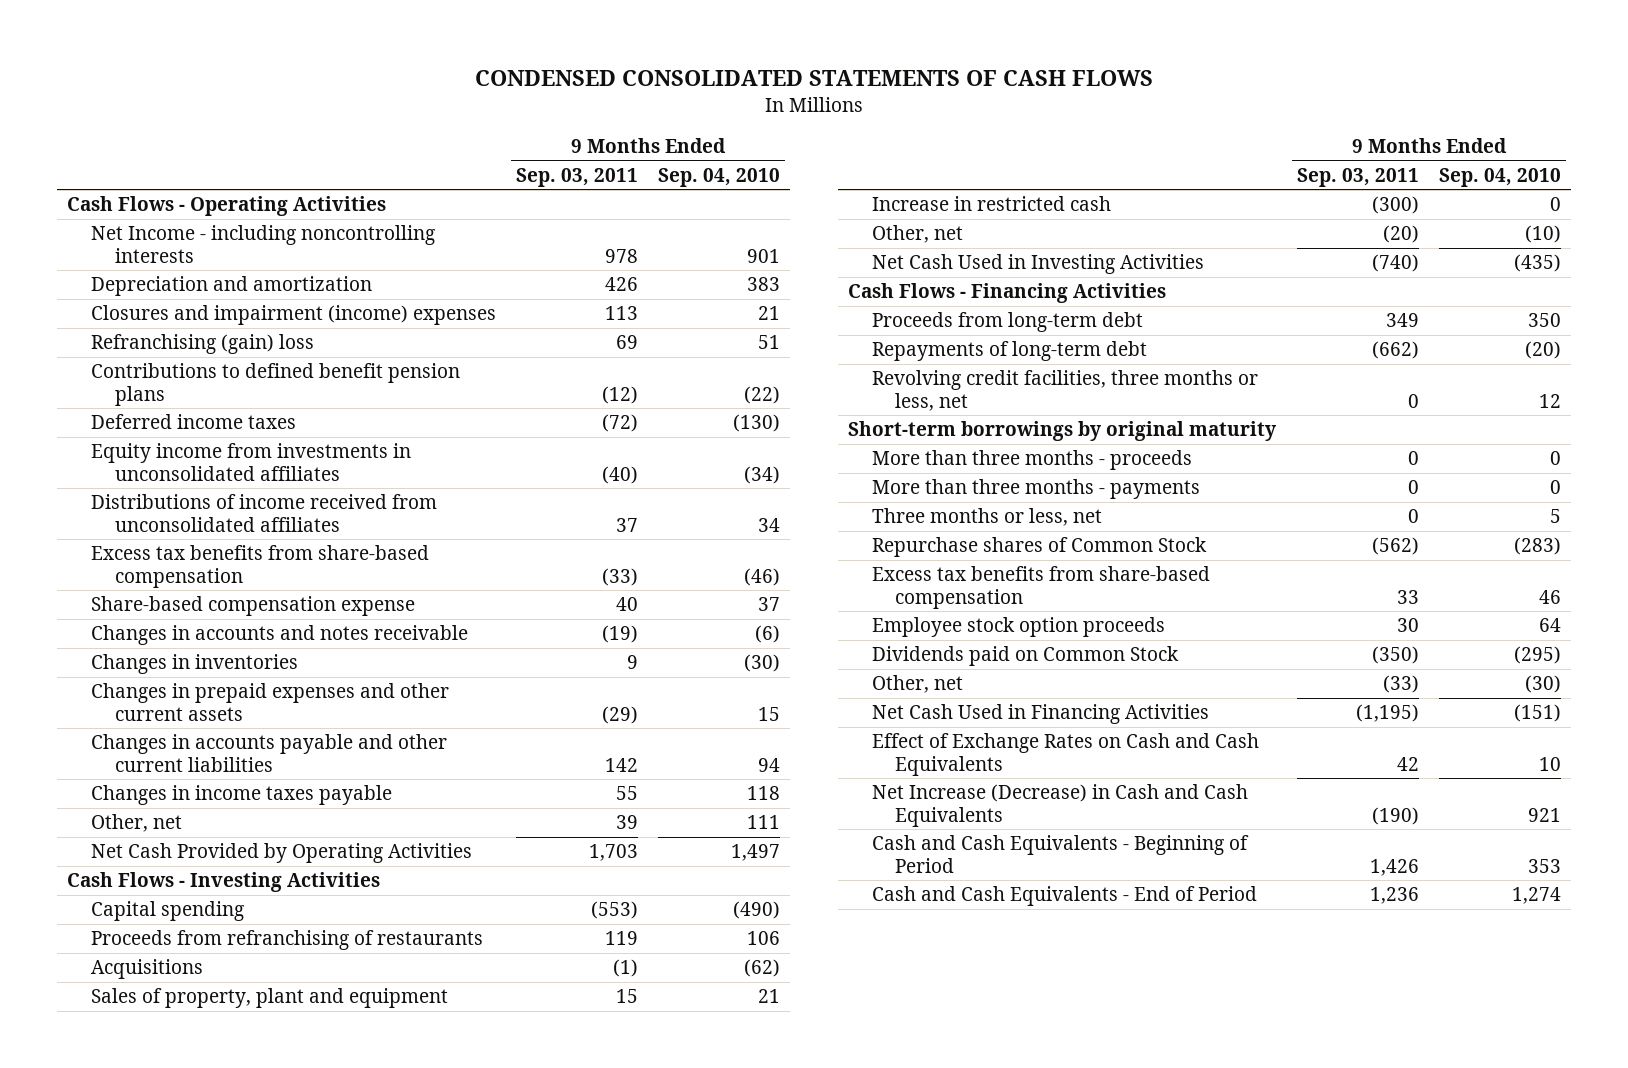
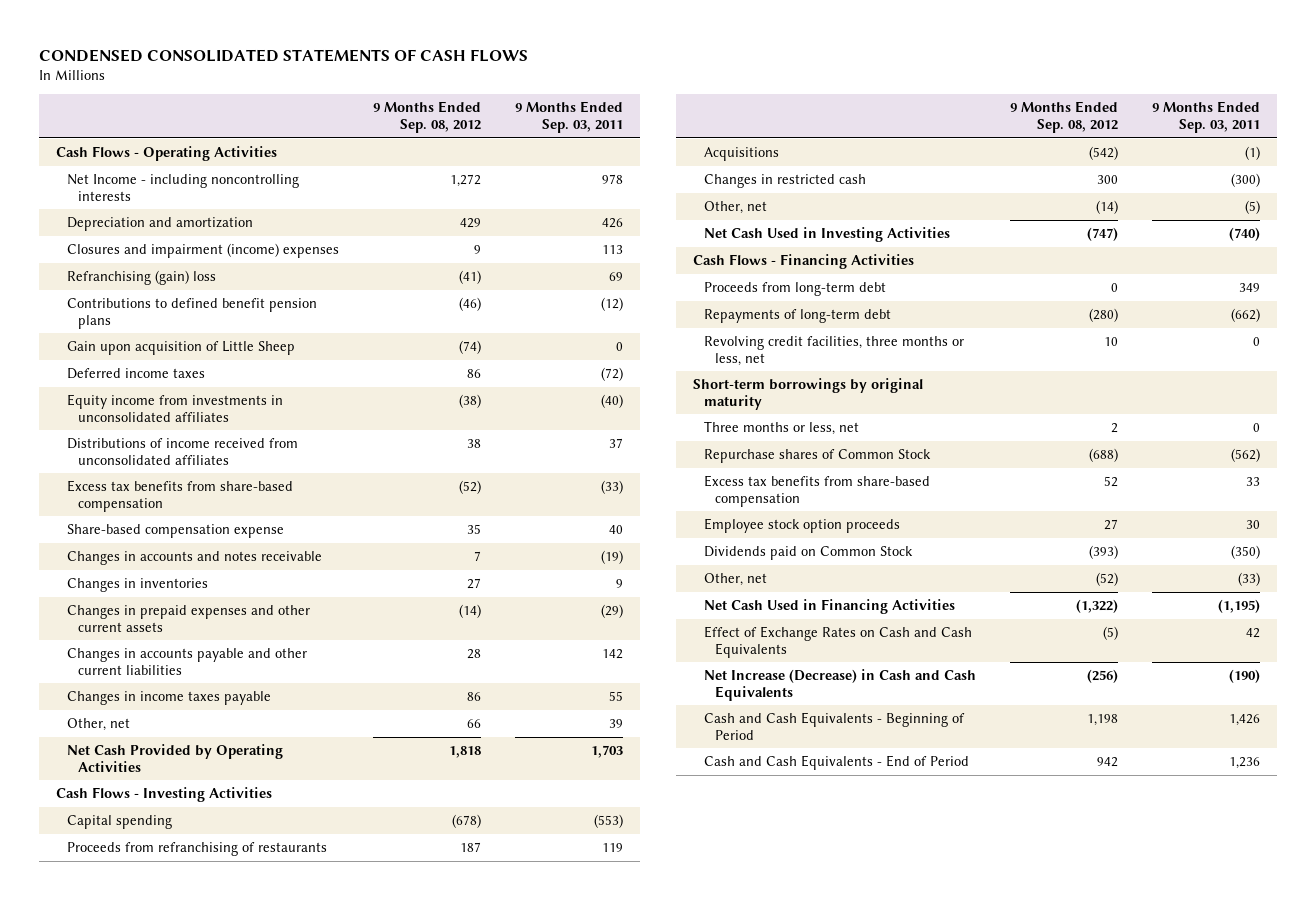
[657,167,780,187] Sep. 04, 2010 -> none
none -> [372,101,481,133] 9 Months Ended Sep. 08, 2012
none -> [66,341,295,356] Gain upon acquisition of Little Sheep
[90,988,448,1009] Sales of property, plant and equipment -> none
[871,196,1111,212] Increase in restricted cash -> [703,174,866,189] Changes in restricted cash
[1382,225,1419,244] (20) -> [1245,200,1261,215] (5)
[871,450,1192,471] More than three months - proceeds -> none
[871,479,1200,500] More than three months - payments -> none

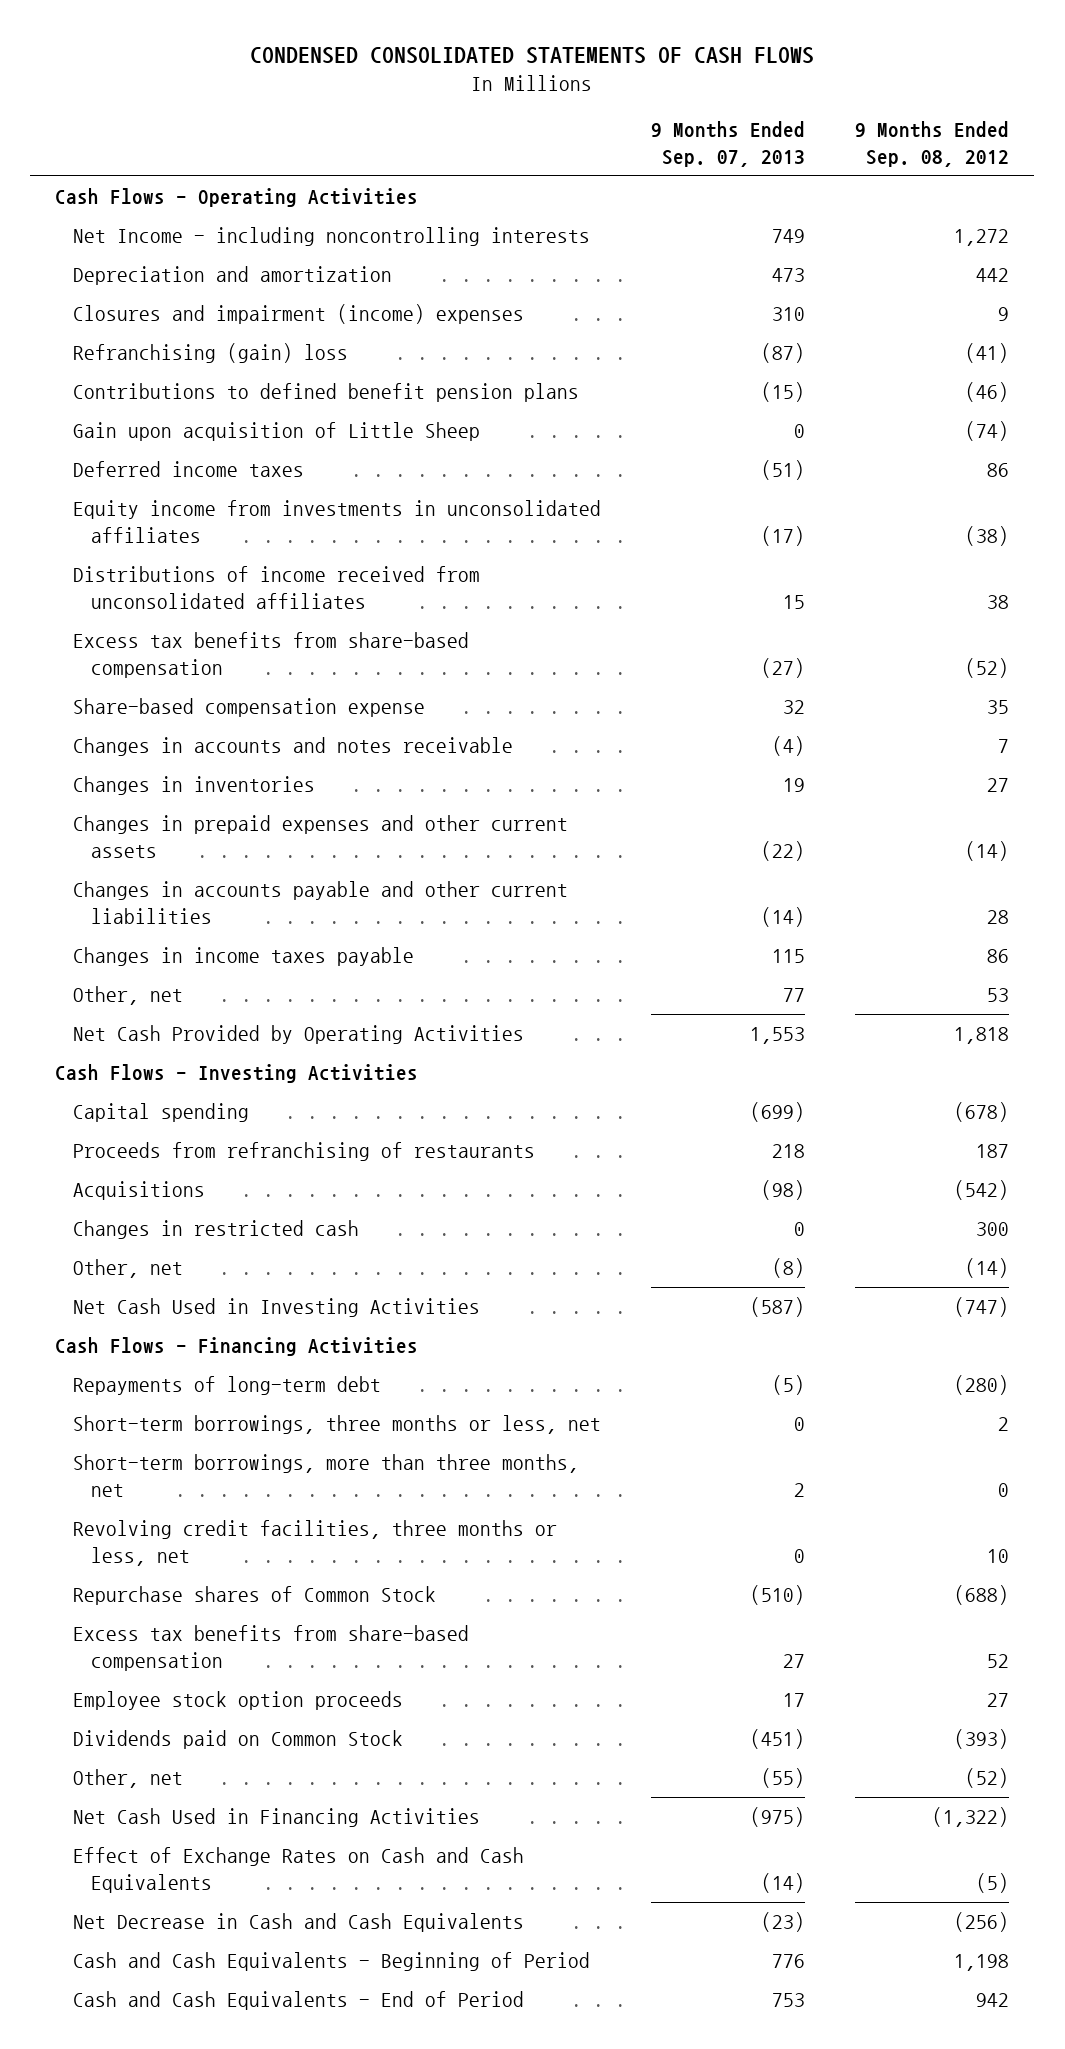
[514,101,623,133] 9 Months Ended Sep. 03, 2011 -> none
none -> [651,121,806,167] 9 Months Ended Sep. 07, 2013
[459,218,481,229] 429 -> [976,268,1010,283] 442
[466,719,481,729] 66 -> [987,988,1010,1003] 53
[703,282,886,297] Proceeds from long-term debt -> none
none -> [73,1415,602,1435] Short-term borrowings, three months or less, net
none -> [73,1454,580,1497] Short-term borrowings, more than three months, net
[692,378,923,410] Short-term borrowings by original maturity -> none
[703,421,859,436] Three months or less, net -> none
[703,669,976,701] Net Increase (Decrease) in Cash and Cash Equivalents -> [73,1913,525,1933] Net Decrease in Cash and Cash Equivalents

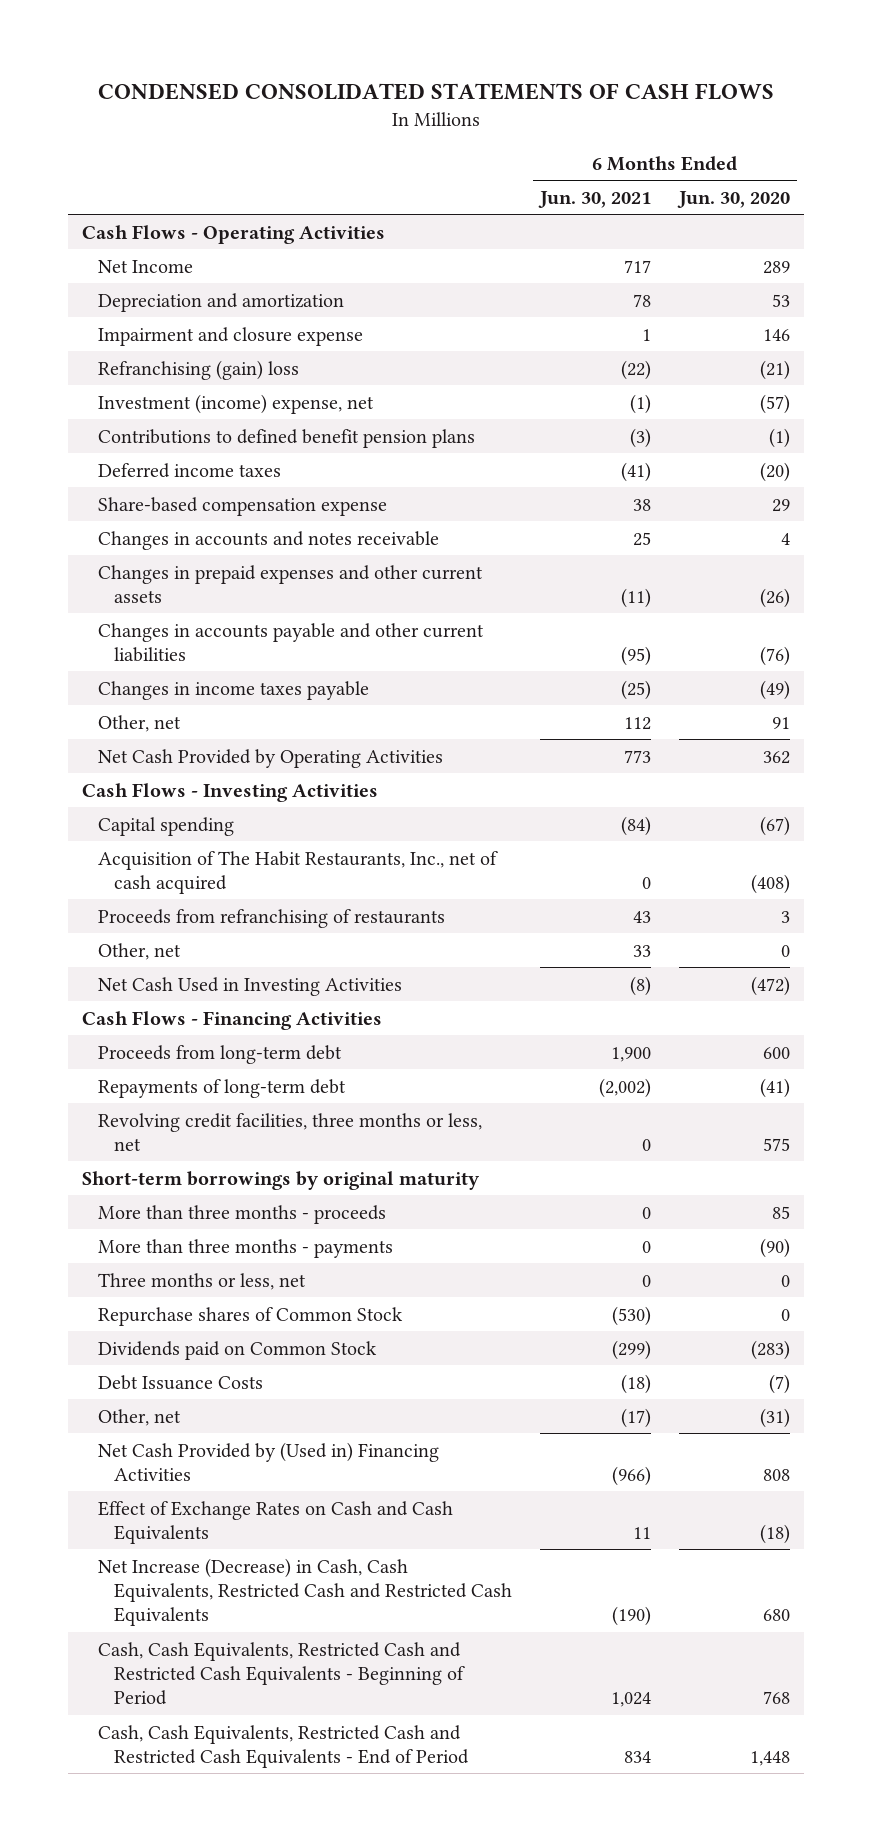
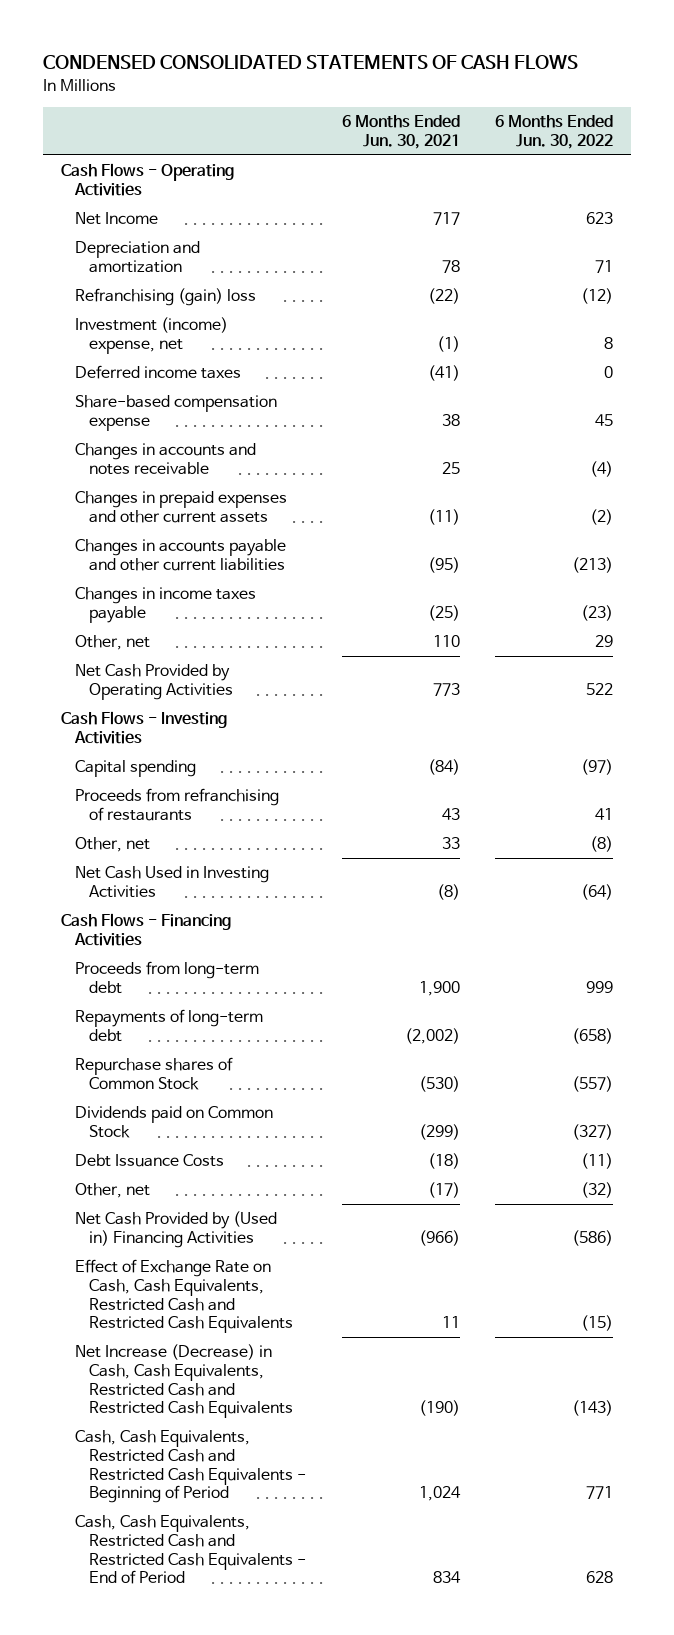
[676,190,790,208] Jun. 30, 2020 -> none
none -> [494,115,613,149] 6 Months Ended Jun. 30, 2022
[98,326,364,346] Impairment and closure expense -> none
[98,428,476,448] Contributions to defined benefit pension plans -> none
[624,716,652,730] 112 -> [432,635,460,648] 110
[98,850,499,894] Acquisition of The Habit Restaurants, Inc., net of cash acquired -> none
[98,1112,483,1151] Revolving credit facilities, three months or less, net -> none
[81,1170,480,1190] Short-term borrowings by original maturity -> none
[98,1204,387,1224] More than three months - proceeds -> none
[98,1238,394,1258] More than three months - payments -> none
[98,1272,307,1290] Three months or less, net -> none
[98,1500,454,1544] Effect of Exchange Rates on Cash and Cash Equivalents -> [75,1259,294,1334] Effect of Exchange Rate on Cash, Cash Equivalents, Restricted Cash and Restricted Cash Equivalents

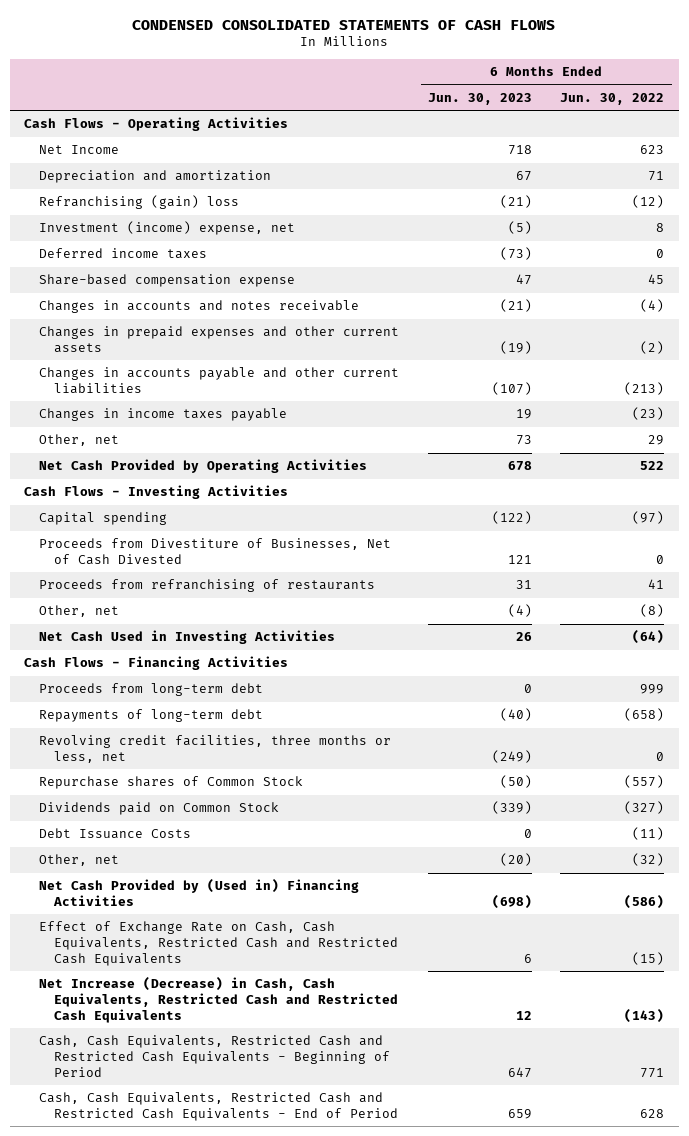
[341,115,460,149] 6 Months Ended Jun. 30, 2021 -> none
none -> [427,92,532,105] Jun. 30, 2023
none -> [39,538,392,565] Proceeds from Divestiture of Businesses, Net of Cash Divested
none -> [39,735,392,763] Revolving credit facilities, three months or less, net

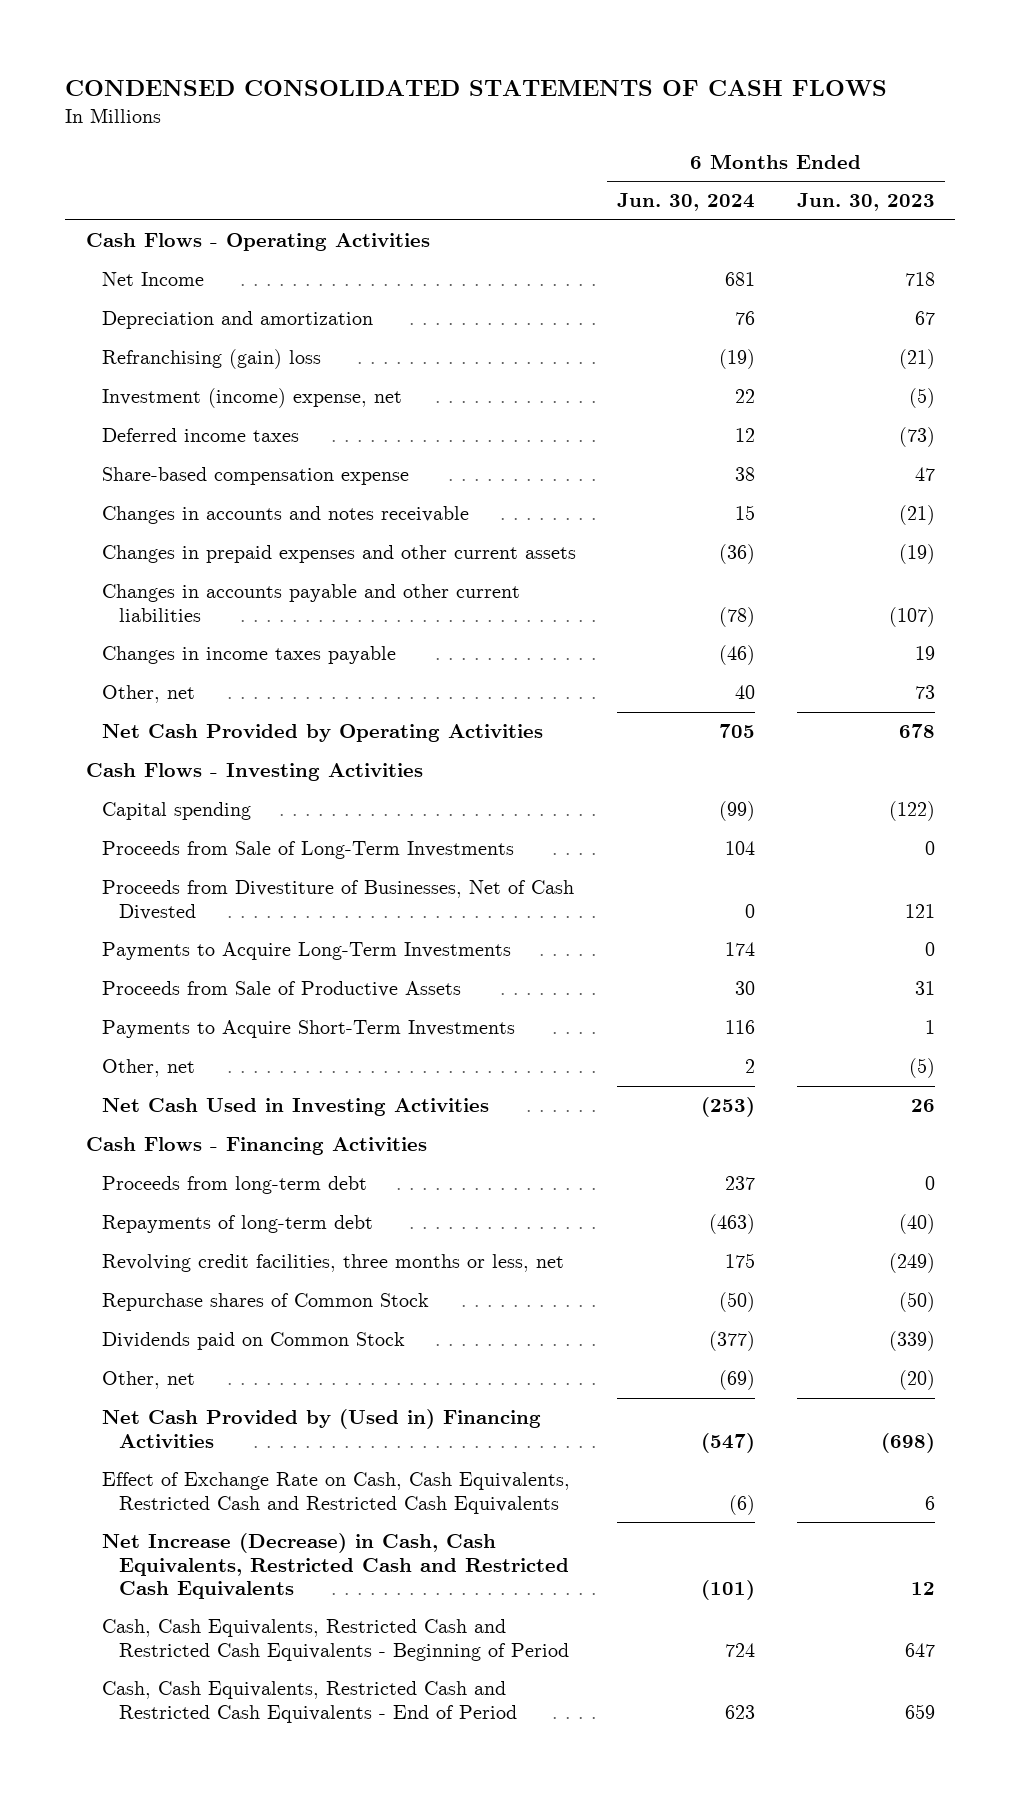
[560,92,665,105] Jun. 30, 2022 -> none
none -> [617,193,756,212] Jun. 30, 2024
none -> [102,841,515,860] Proceeds from Sale of Long-Term Investments
[39,579,376,593] Proceeds from refranchising of restaurants -> none
none -> [102,942,512,961] Payments to Acquire Long-Term Investments
none -> [102,981,462,998] Proceeds from Sale of Productive Assets
none -> [102,1020,516,1039] Payments to Acquire Short-Term Investments
[507,604,532,618] (4) -> [908,1058,935,1079] (5)
[39,828,192,840] Debt Issuance Costs -> none

